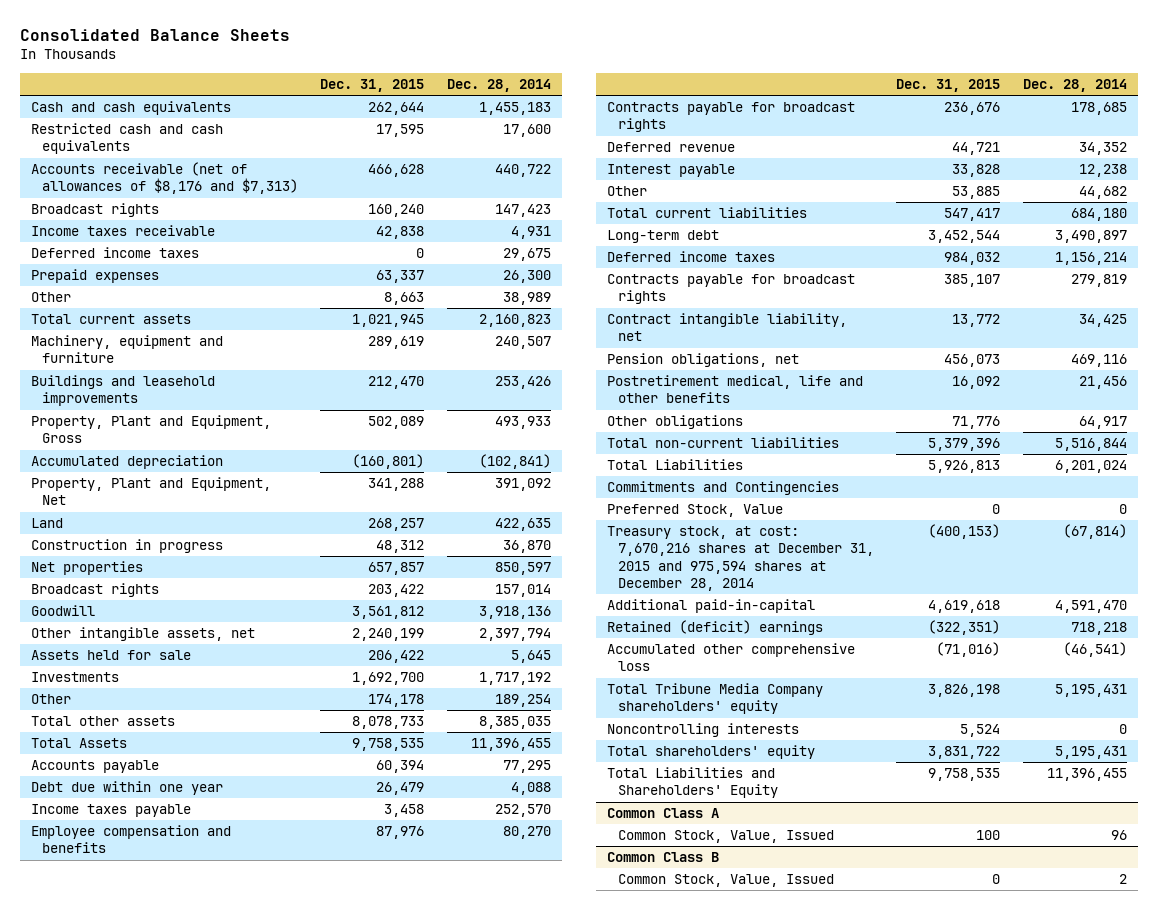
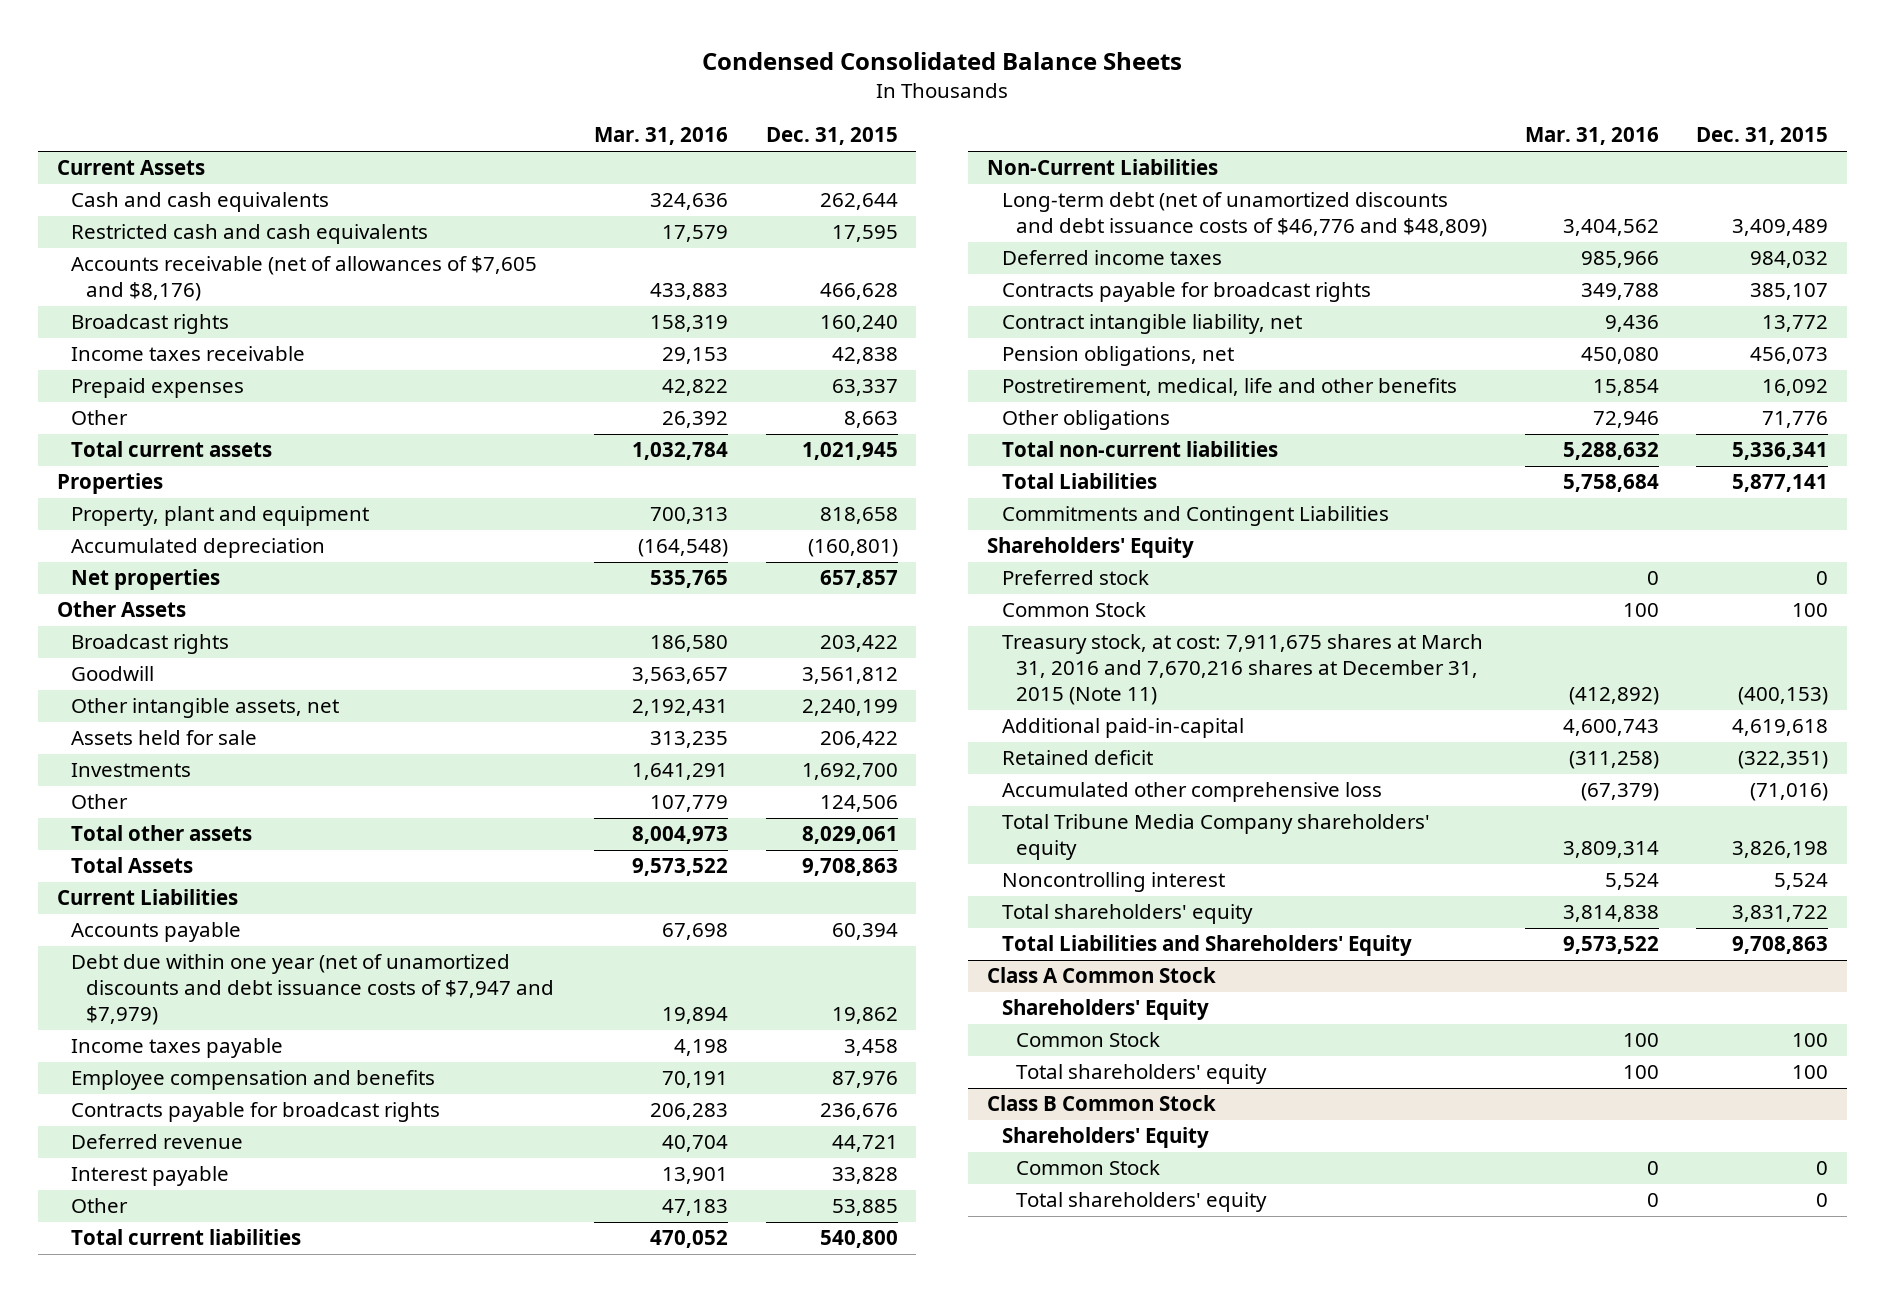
[19,28,290,41] Consolidated Balance Sheets -> [702,52,1183,71] Condensed Consolidated Balance Sheets
[446,78,551,92] Dec. 28, 2014 -> none
none -> [594,127,729,146] Mar. 31, 2016
none -> [56,160,205,176] Current Assets
[31,162,298,195] Accounts receivable (net of allowances of $8,176 and $7,313) -> [71,256,538,302] Accounts receivable (net of allowances of $7,605 and $8,176)
[31,247,200,259] Deferred income taxes -> none
[31,335,224,364] Machinery, equipment and furniture -> none
[31,375,216,407] Buildings and leasehold improvements -> none
none -> [56,473,163,495] Properties
[31,415,272,444] Property, Plant and Equipment, Gross -> [71,506,370,527] Property, plant and equipment
[368,416,425,430] 502,089 -> [819,507,898,525] 818,658
[31,477,272,506] Property, Plant and Equipment, Net -> none
[31,518,64,529] Land -> none
[31,539,224,554] Construction in progress -> none
none -> [56,601,186,618] Other Assets
[368,694,425,708] 174,178 -> [819,795,898,813] 124,506
[352,716,425,730] 8,078,733 -> [801,826,898,845] 8,029,061
[352,738,425,752] 9,758,535 -> [801,858,898,877] 9,708,863
none -> [56,889,238,906] Current Liabilities
[31,781,224,796] Debt due within one year -> [71,954,555,1026] Debt due within one year (net of unamortized discounts and debt issuance costs of $7,947 and $7,979)
[376,782,425,796] 26,479 -> [831,1007,898,1025] 19,862
[944,208,1001,222] 547,417 -> [819,1230,898,1249] 540,800
none -> [986,159,1218,176] Non-Current Liabilities
[607,230,720,244] Long-term debt -> [1001,192,1488,238] Long-term debt (net of unamortized discounts and debt issuance costs of $46,776 and $48,809)
[928,230,1001,244] 3,452,544 -> [1731,219,1828,237] 3,409,489
[607,375,864,404] Postretirement medical, life and other benefits -> [1001,378,1457,397] Postretirement, medical, life and other benefits
[928,438,1001,452] 5,379,396 -> [1731,442,1828,461] 5,336,341
[928,460,1001,474] 5,926,813 -> [1731,474,1828,493] 5,877,141
[607,481,840,496] Commitments and Contingencies -> [1001,506,1389,527] Commitments and Contingent Liabilities
none -> [986,537,1194,559] Shareholders' Equity
[607,504,784,518] Preferred Stock, Value -> [1001,570,1149,586] Preferred stock
none -> [1001,602,1146,618] Common Stock
[607,526,874,591] Treasury stock, at cost: 7,670,216 shares at December 31, 2015 and 975,594 shares at December 28, 2014 -> [1001,634,1483,706] Treasury stock, at cost: 7,911,675 shares at March 31, 2016 and 7,670,216 shares at December 31, 2015 (Note 11)
[607,620,824,636] Retained (deficit) earnings -> [1001,750,1153,766] Retained deficit
[607,723,800,738] Noncontrolling interests -> [1001,872,1225,893] Noncontrolling interest
[928,768,1001,782] 9,758,535 -> [1731,936,1828,955] 9,708,863
[607,808,720,819] Common Class A -> [986,967,1216,984] Class A Common Stock
none -> [1001,999,1209,1021] Shareholders' Equity
[617,830,834,844] Common Stock, Value, Issued -> [1016,1032,1161,1048] Common Stock
none -> [1016,1064,1268,1085] Total shareholders' equity
[607,852,720,863] Common Class B -> [986,1095,1216,1112] Class B Common Stock
none -> [1001,1127,1209,1149] Shareholders' Equity
[617,874,834,888] Common Stock, Value, Issued -> [1016,1160,1161,1176] Common Stock
none -> [1016,1192,1268,1213] Total shareholders' equity

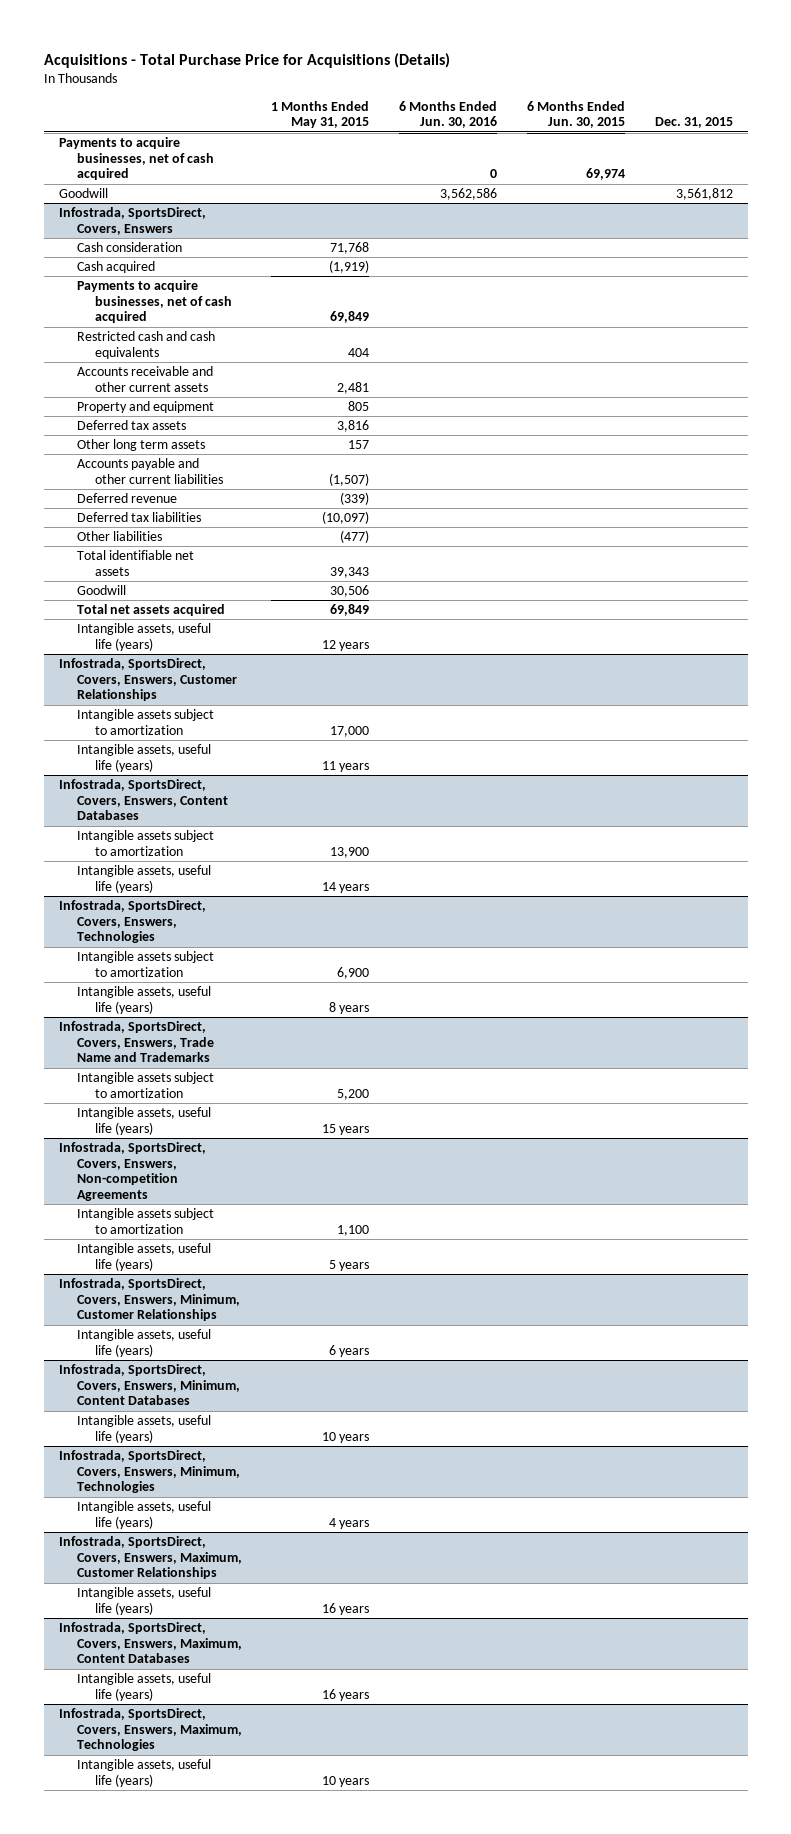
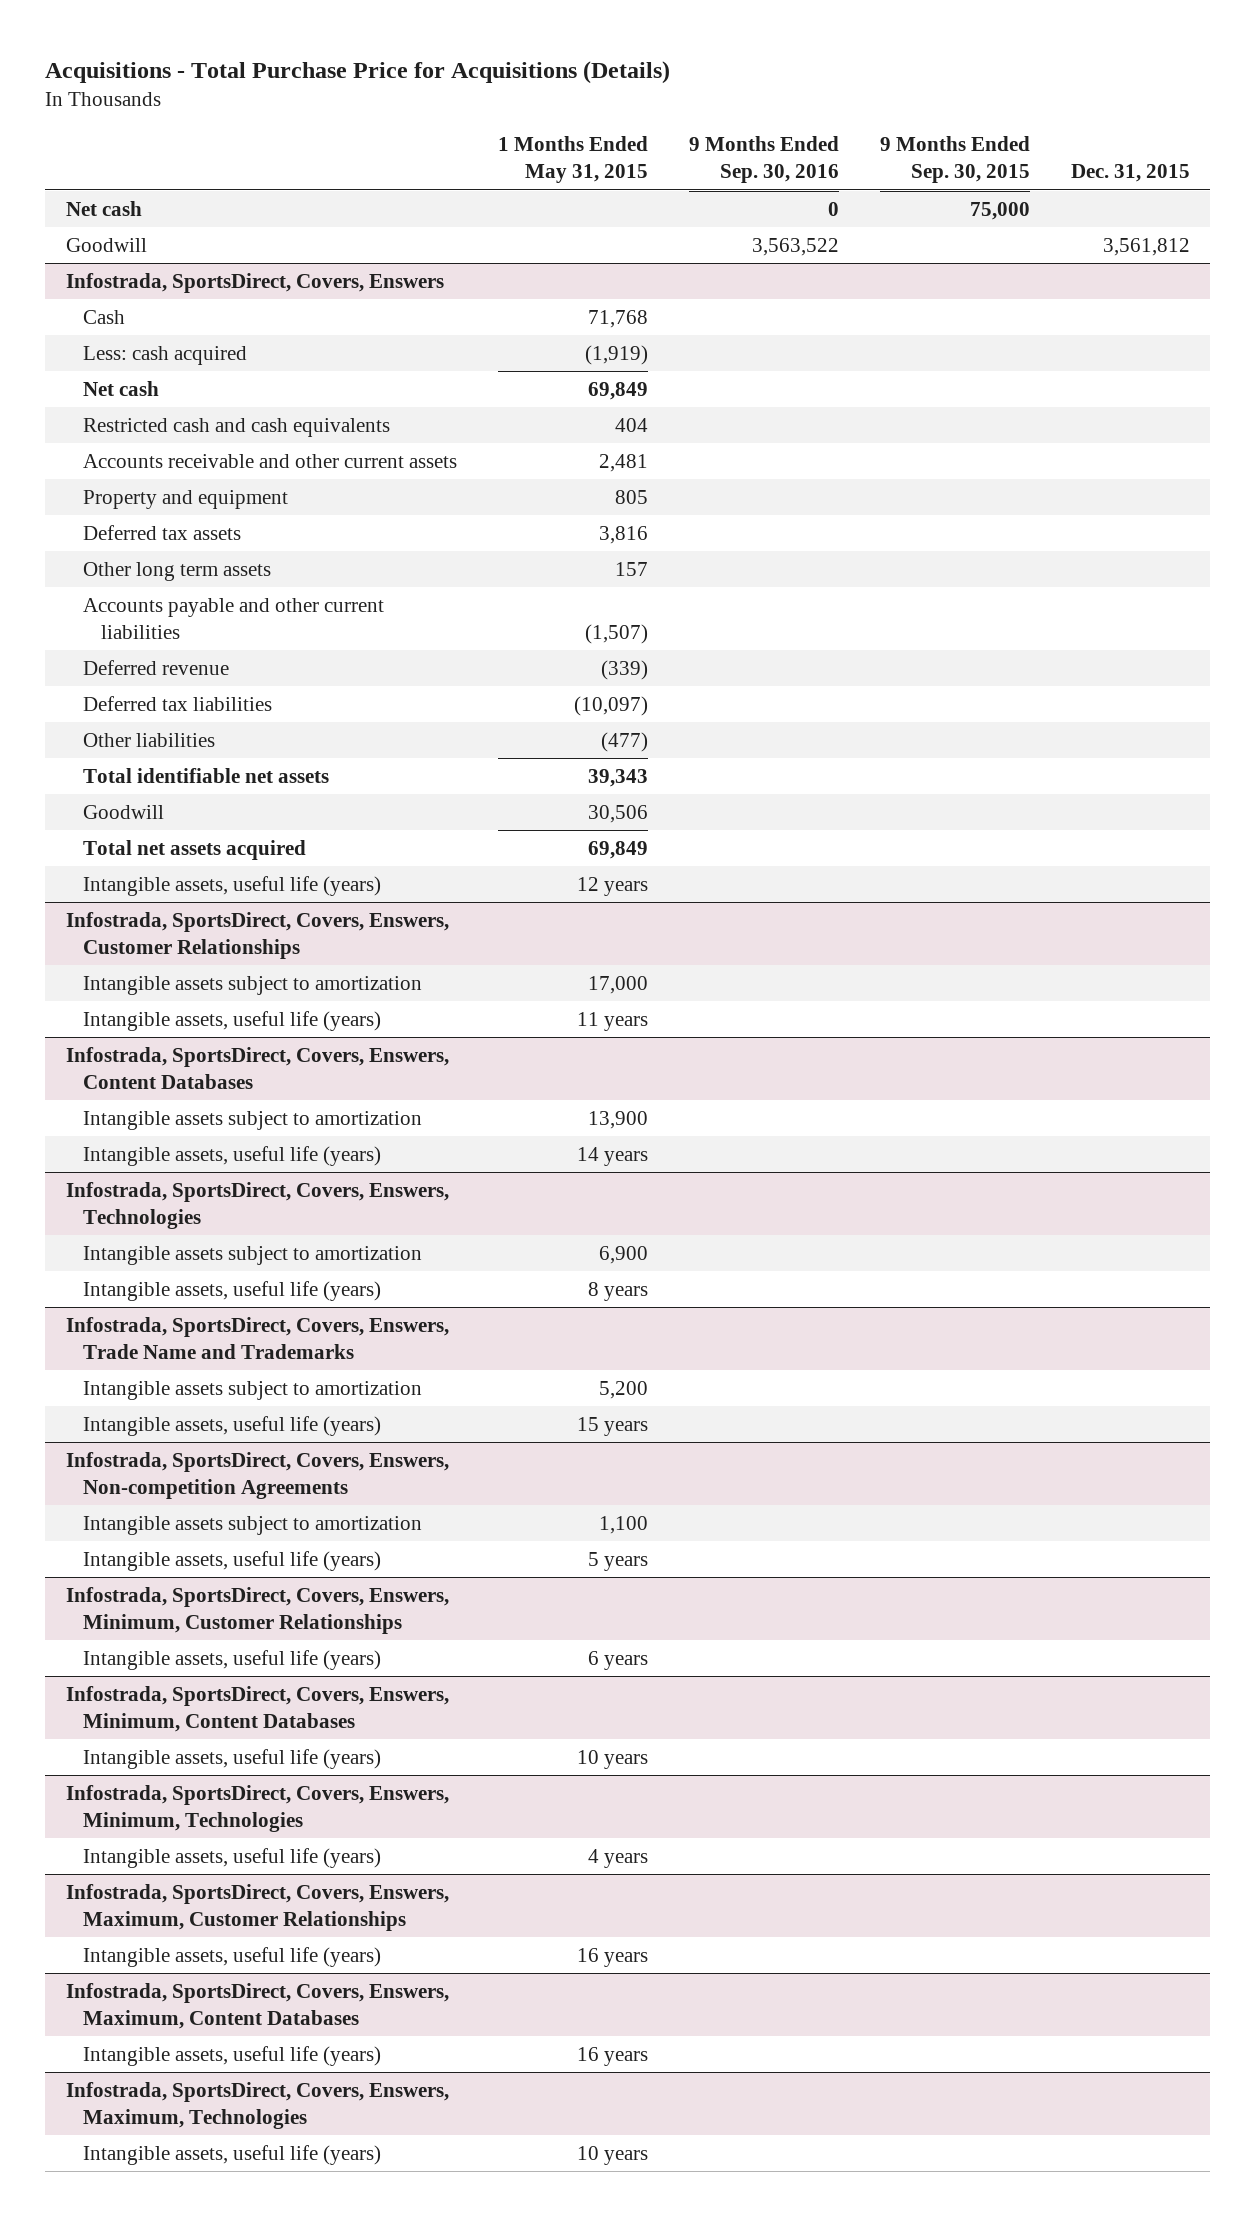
[399,100,498,129] 6 Months Ended Jun. 30, 2016 -> none
[527,100,626,129] 6 Months Ended Jun. 30, 2015 -> none
none -> [688,136,839,184] 9 Months Ended Sep. 30, 2016
none -> [879,136,1030,184] 9 Months Ended Sep. 30, 2015
[58,137,214,181] Payments to acquire businesses, net of cash acquired -> [65,200,142,216] Net cash
[76,242,182,253] Cash consideration -> [83,309,126,324] Cash
[76,261,155,274] Cash acquired -> [83,345,248,365] Less: cash acquired
[76,280,232,324] Payments to acquire businesses, net of cash acquired -> [83,380,160,396] Net cash

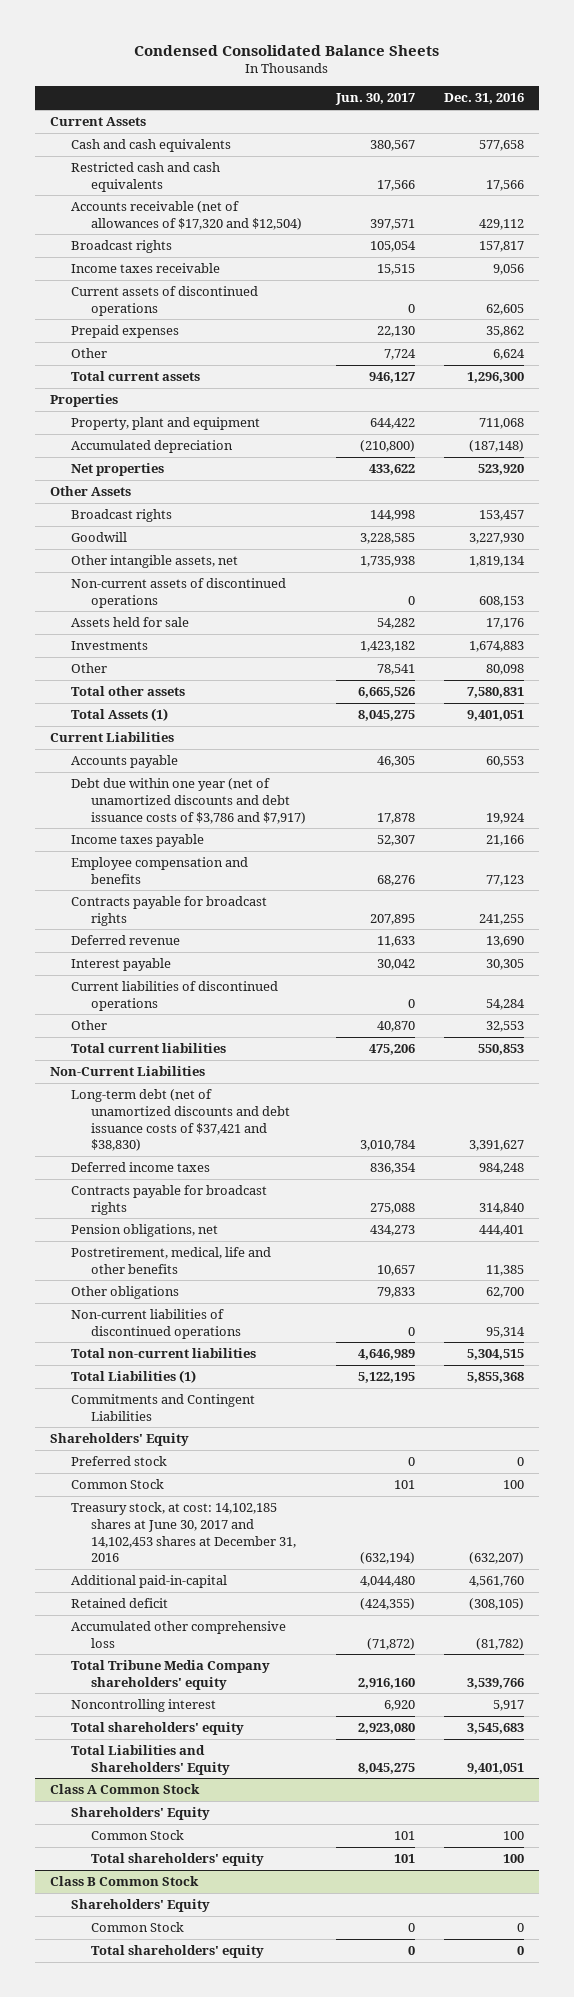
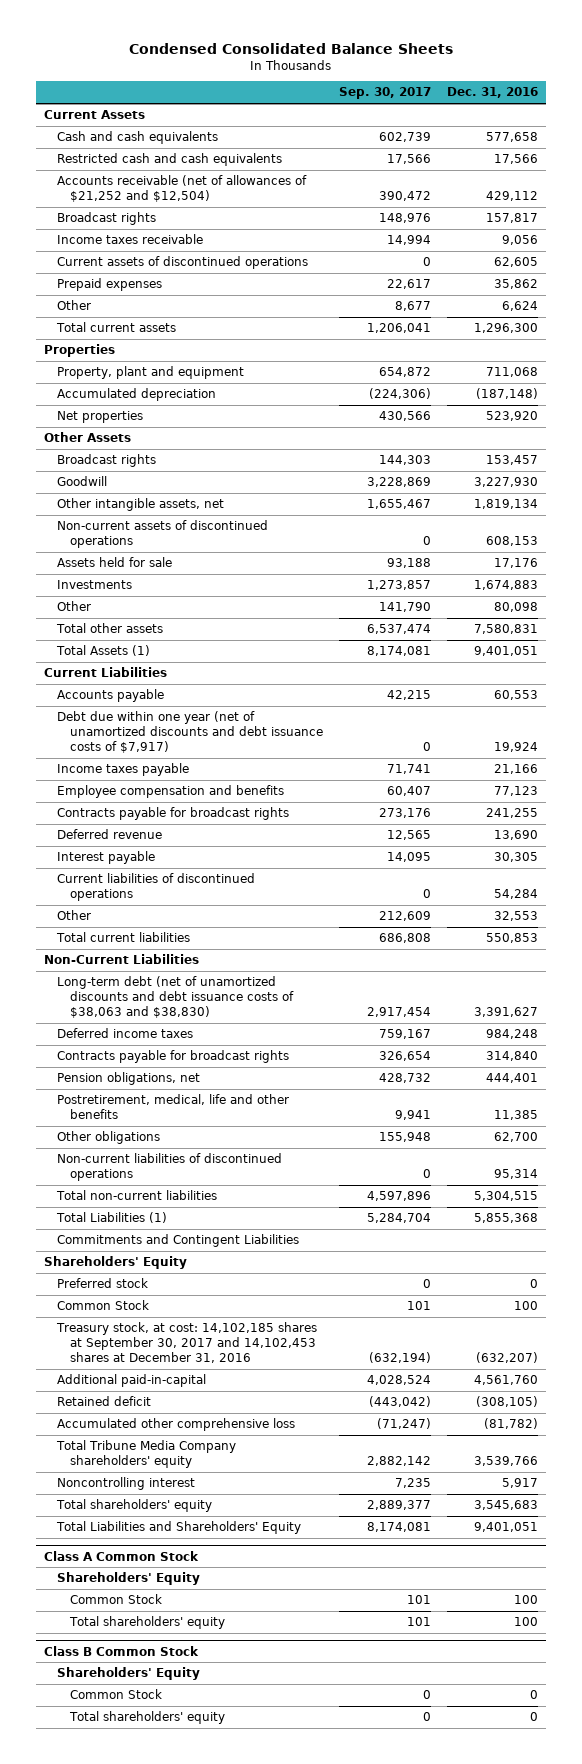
[334,93,415,106] Jun. 30, 2017 -> none
none -> [339,87,432,100] Sep. 30, 2017
[70,201,303,230] Accounts receivable (net of allowances of $17,320 and $12,504) -> [57,175,308,203] Accounts receivable (net of allowances of $21,252 and $12,504)
[70,778,307,824] Debt due within one year (net of unamortized discounts and debt issuance costs of $3,786 and $7,917) -> [57,711,324,754] Debt due within one year (net of unamortized discounts and debt issuance costs of $7,917)
[70,1089,291,1152] Long-term debt (net of unamortized discounts and debt issuance costs of $37,421 and $38,830) -> [57,976,295,1019] Long-term debt (net of unamortized discounts and debt issuance costs of $38,063 and $38,830)
[70,1502,297,1563] Treasury stock, at cost: 14,102,185 shares at June 30, 2017 and 14,102,453 shares at December 31, 2016 -> [56,1322,318,1364] Treasury stock, at cost: 14,102,185 shares at September 30, 2017 and 14,102,453 shares at December 31, 2016

